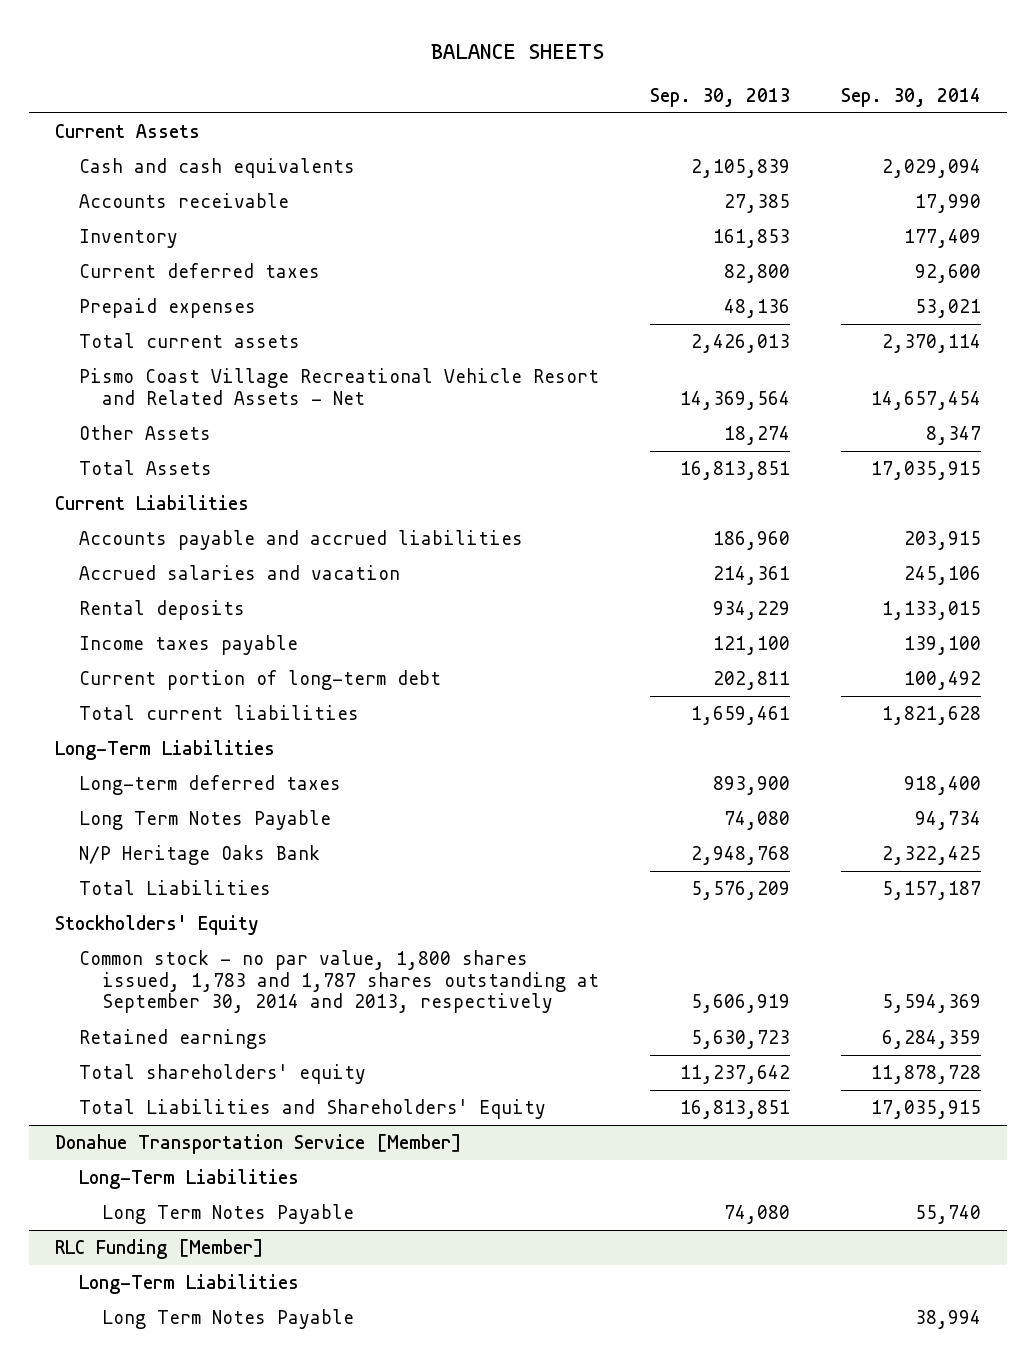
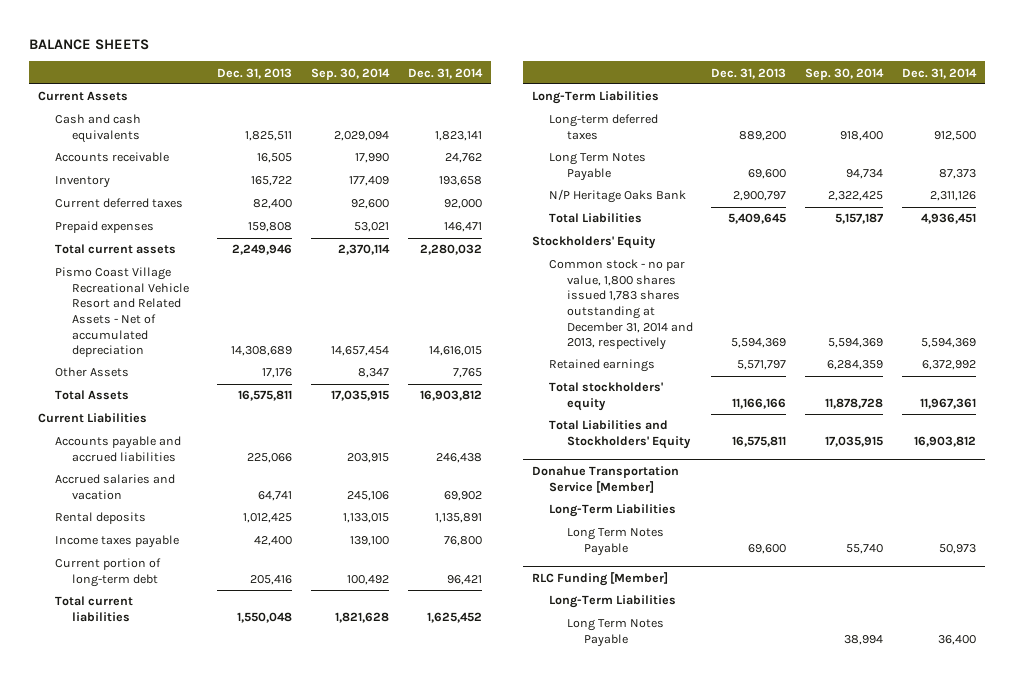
[650,87,791,107] Sep. 30, 2013 -> none
none -> [217,67,293,79] Dec. 31, 2013
none -> [407,67,483,79] Dec. 31, 2014
[78,368,599,405] Pismo Coast Village Recreational Vehicle Resort and Related Assets - Net -> [55,267,190,358] Pismo Coast Village Recreational Vehicle Resort and Related Assets - Net of accumulated depreciation
[78,950,600,1014] Common stock - no par value, 1,800 shares issued, 1,783 and 1,787 shares outstanding at September 30, 2014 and 2013, respectively -> [549,259,693,351] Common stock - no par value, 1,800 shares issued 1,783 shares outstanding at December 31, 2014 and 2013, respectively
[78,1064,366,1085] Total shareholders' equity -> [549,382,664,411] Total stockholders' equity
[78,1099,546,1120] Total Liabilities and Shareholders' Equity -> [549,420,691,449] Total Liabilities and Stockholders' Equity

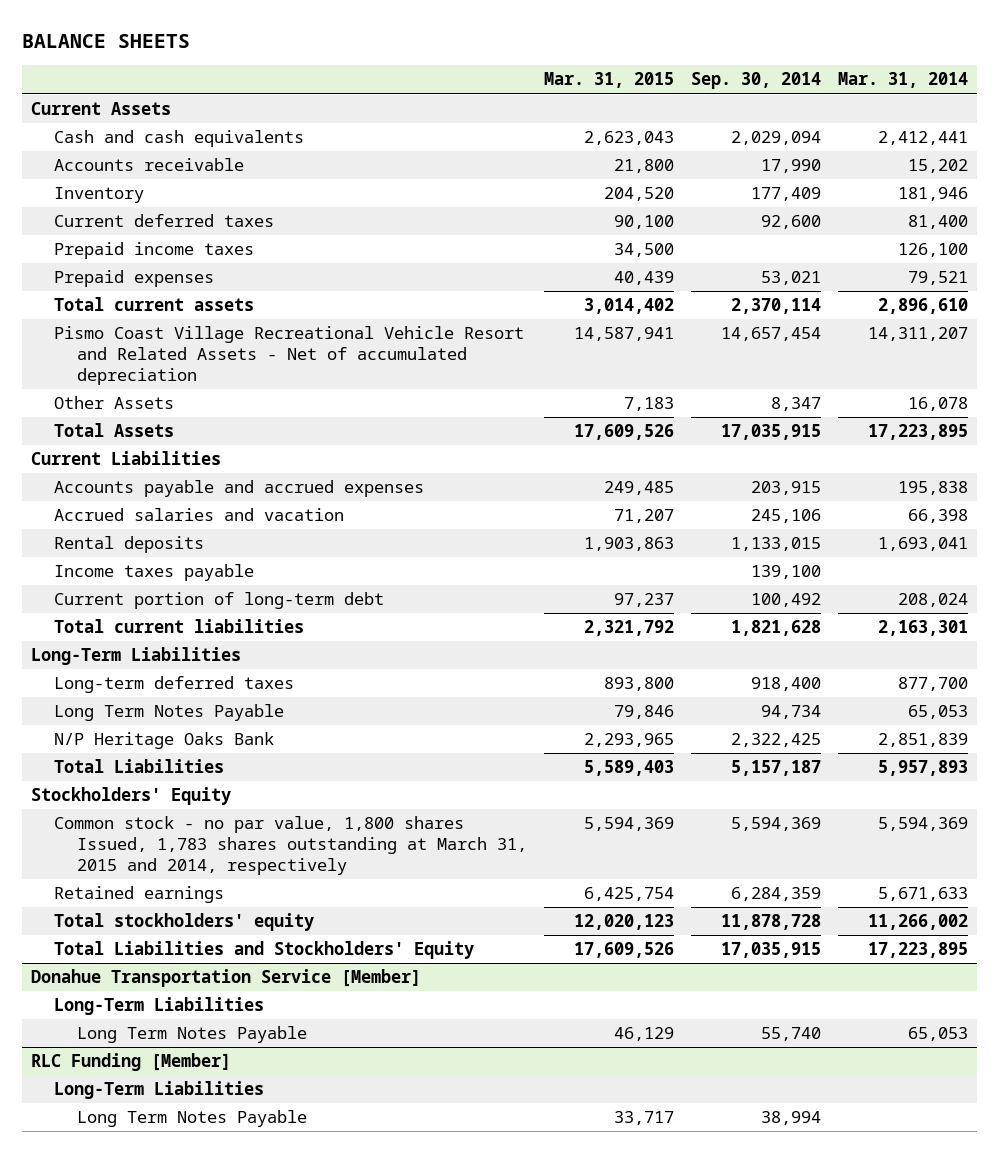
[217,67,293,79] Dec. 31, 2013 -> none
[407,67,483,79] Dec. 31, 2014 -> none
none -> [543,72,674,89] Mar. 31, 2015
none -> [838,72,969,89] Mar. 31, 2014
none -> [53,242,254,260] Prepaid income taxes
[55,436,182,462] Accounts payable and accrued liabilities -> [53,480,424,498] Accounts payable and accrued expenses
[549,259,693,351] Common stock - no par value, 1,800 shares issued 1,783 shares outstanding at December 31, 2014 and 2013, respectively -> [53,816,527,876] Common stock - no par value, 1,800 shares Issued, 1,783 shares outstanding at March 31, 2015 and 2014, respectively

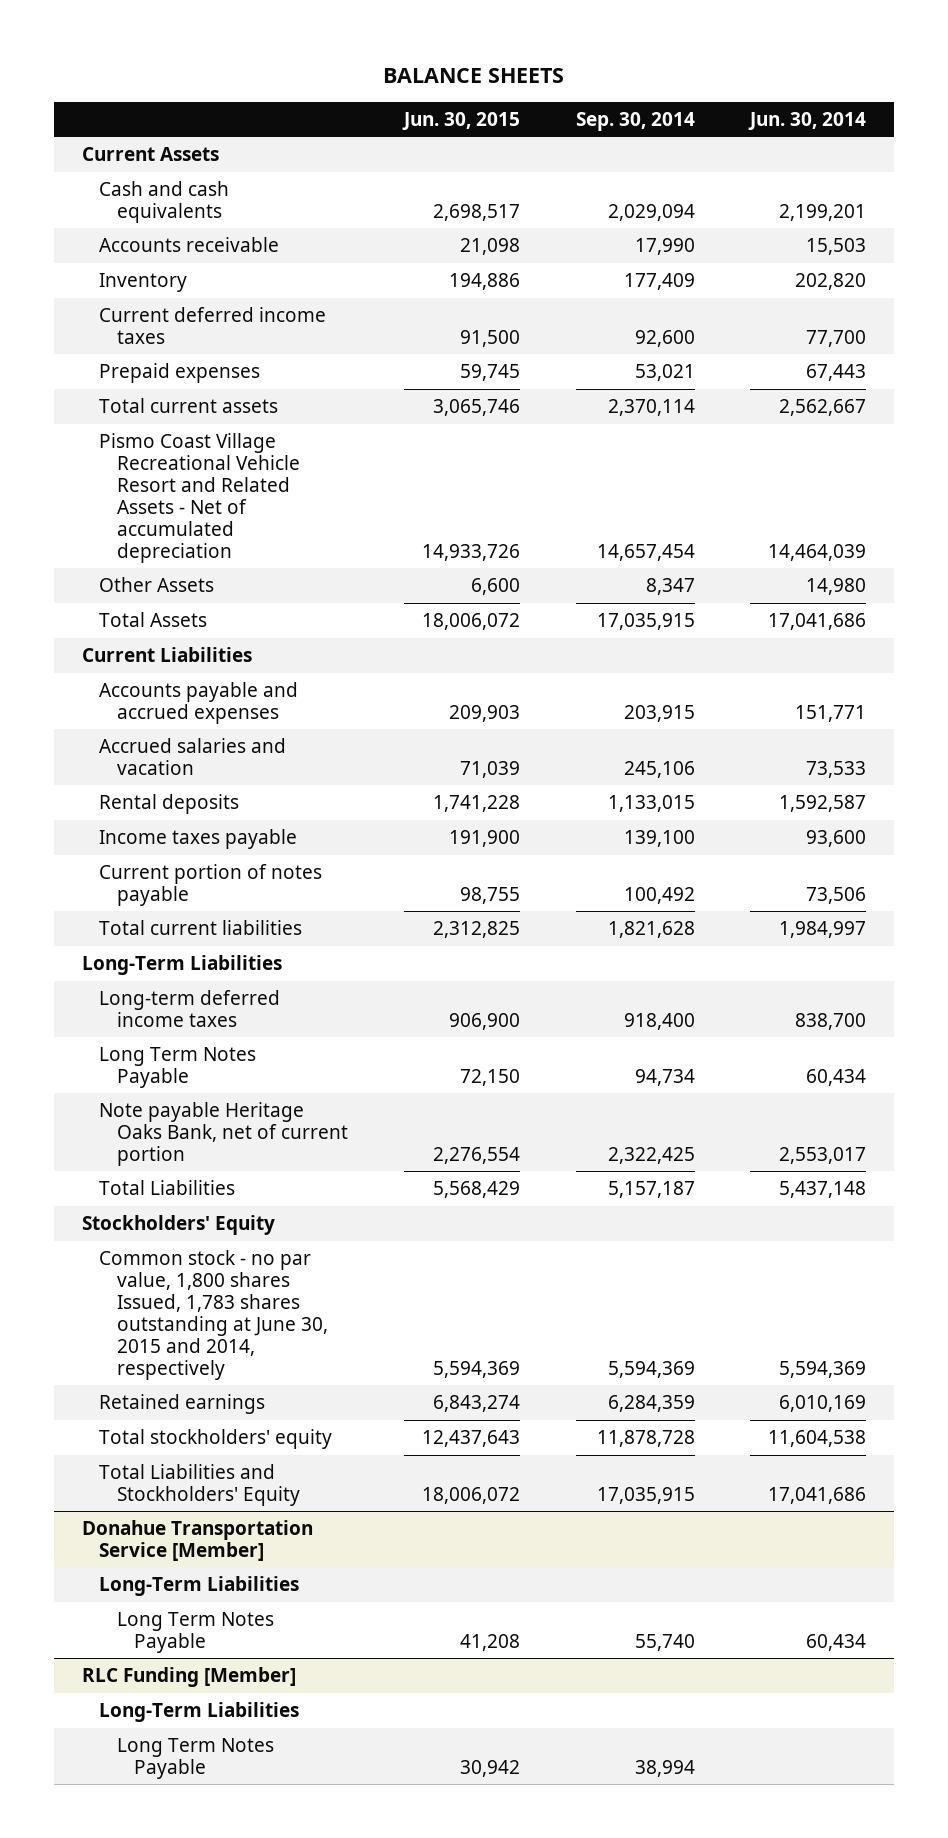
[543,72,674,89] Mar. 31, 2015 -> none
[838,72,969,89] Mar. 31, 2014 -> none
none -> [401,111,520,130] Jun. 30, 2015
none -> [748,111,867,130] Jun. 30, 2014
[53,242,254,260] Prepaid income taxes -> none
[53,214,274,228] Current deferred taxes -> [99,307,327,344] Current deferred income taxes
[53,592,384,610] Current portion of long-term debt -> [99,864,323,906] Current portion of notes payable
[53,676,294,694] Long-term deferred taxes -> [99,990,281,1027] Long-term deferred income taxes
[53,732,274,750] N/P Heritage Oaks Bank -> [99,1102,348,1166] Note payable Heritage Oaks Bank, net of current portion
[53,816,527,876] Common stock - no par value, 1,800 shares Issued, 1,783 shares outstanding at March 31, 2015 and 2014, respectively -> [99,1250,328,1380] Common stock - no par value, 1,800 shares Issued, 1,783 shares outstanding at June 30, 2015 and 2014, respectively

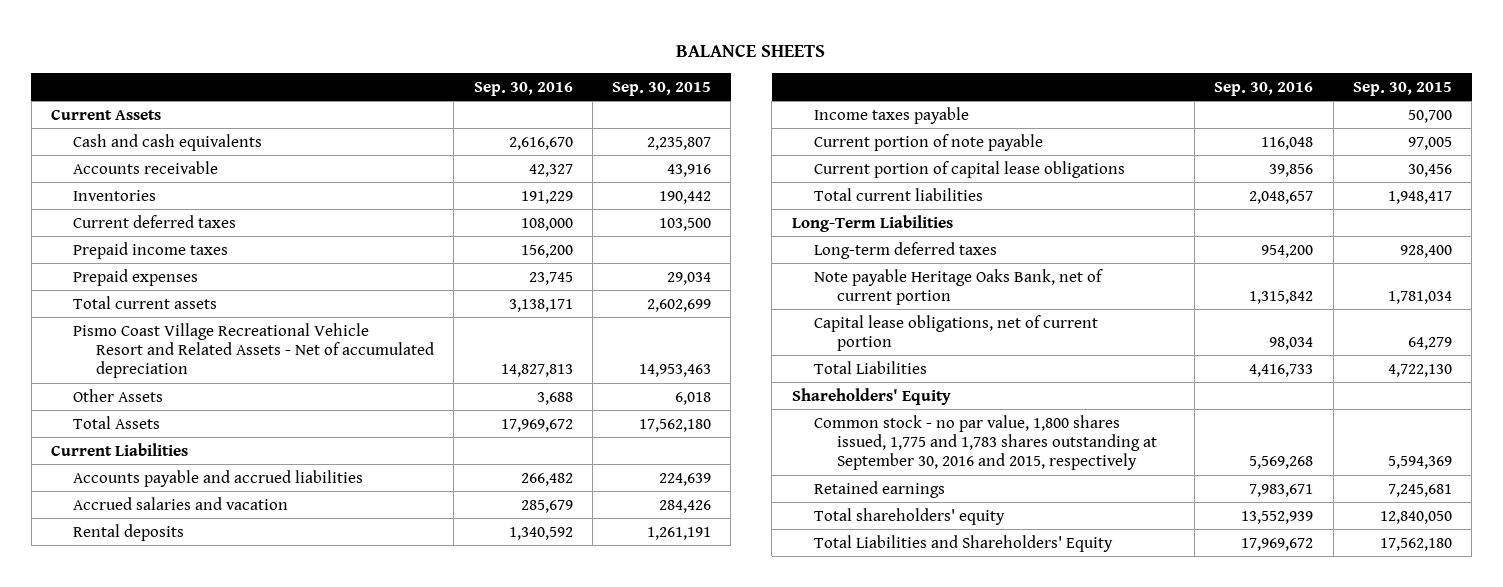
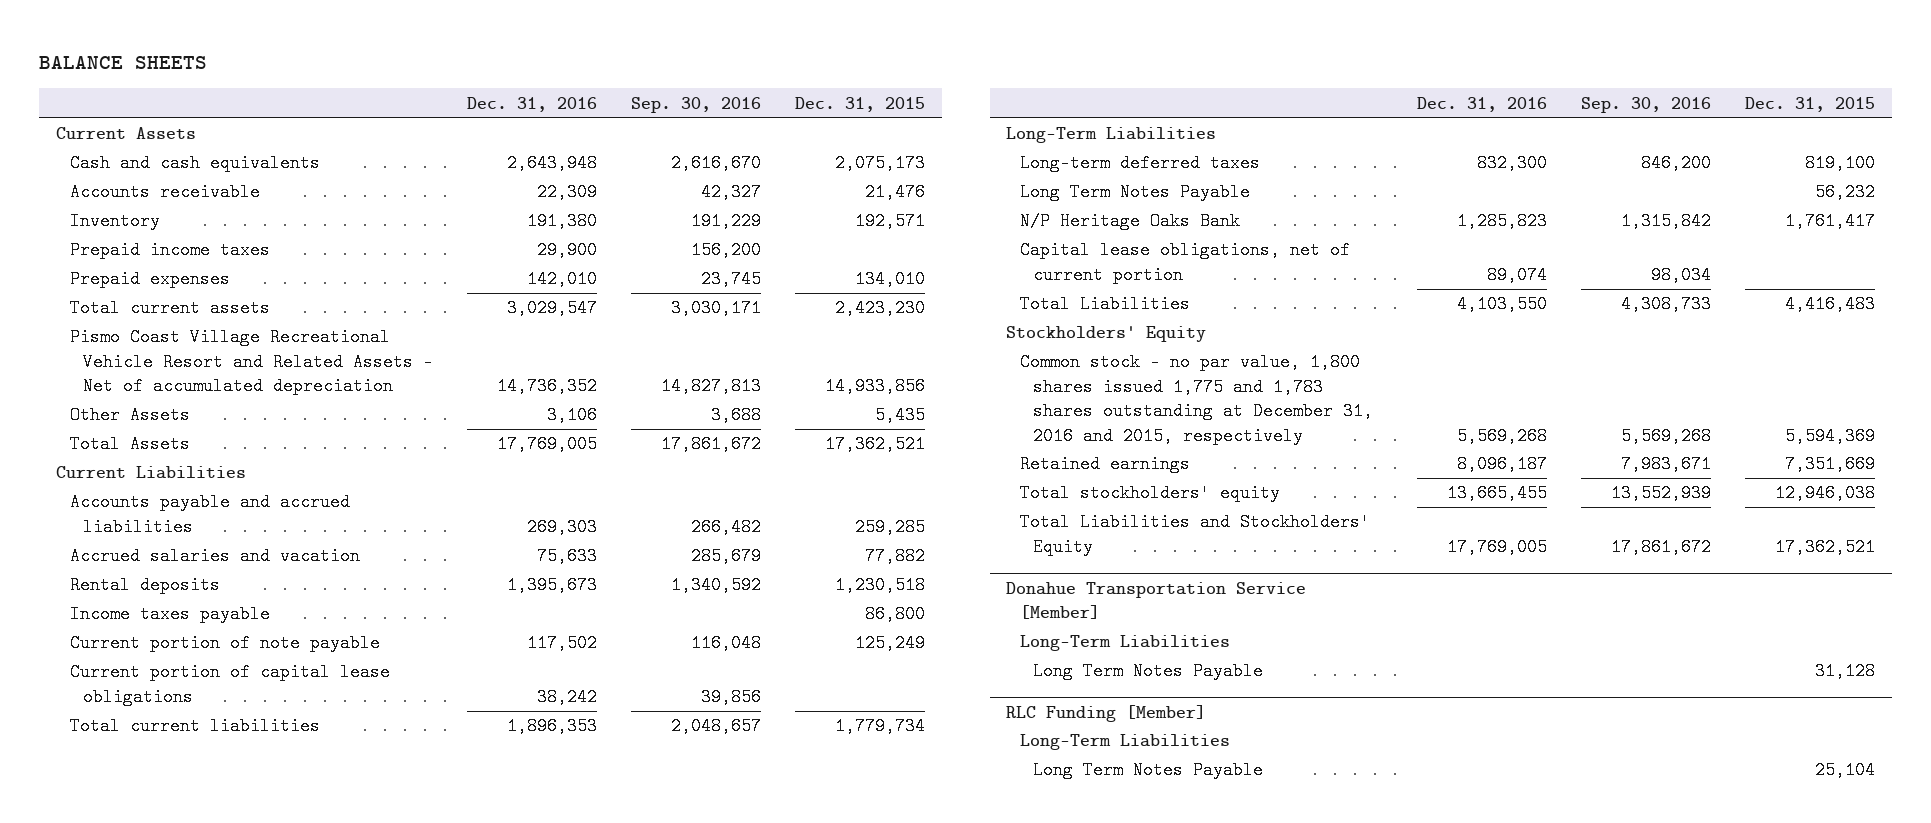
[612,81,712,96] Sep. 30, 2015 -> none
none -> [467,96,598,112] Dec. 31, 2016
none -> [794,96,925,112] Dec. 31, 2015
[73,214,237,228] Current deferred taxes -> none
[73,189,157,201] Inventories -> [69,212,160,231] Inventory
[508,298,573,312] 3,138,171 -> [670,299,761,318] 3,030,171
[500,418,573,432] 17,969,672 -> [660,435,761,454] 17,861,672
[1261,244,1314,258] 954,200 -> [1641,154,1712,173] 846,200
none -> [1019,183,1250,202] Long Term Notes Payable
[814,268,1104,305] Note payable Heritage Oaks Bank, net of current portion -> [1019,212,1240,231] N/P Heritage Oaks Bank
[1249,363,1314,377] 4,416,733 -> [1621,295,1712,314] 4,308,733
[791,387,951,405] Shareholders' Equity -> [1006,326,1207,343] Stockholders' Equity
[814,414,1157,471] Common stock - no par value, 1,800 shares issued, 1,775 and 1,783 shares outstanding at September 30, 2016 and 2015, respectively -> [1019,353,1374,445] Common stock - no par value, 1,800 shares issued 1,775 and 1,783 shares outstanding at December 31, 2016 and 2015, respectively
[814,507,1006,525] Total shareholders' equity -> [1019,484,1280,503] Total stockholders' equity
[814,534,1114,552] Total Liabilities and Shareholders' Equity -> [1019,513,1370,556] Total Liabilities and Stockholders' Equity
[1241,537,1314,551] 17,969,672 -> [1611,537,1712,556] 17,861,672
none -> [1006,581,1307,620] Donahue Transportation Service [Member]
none -> [1019,635,1230,652] Long-Term Liabilities
none -> [1033,662,1264,681] Long Term Notes Payable
none -> [1006,704,1207,722] RLC Funding [Member]
none -> [1019,734,1230,751] Long-Term Liabilities
none -> [1033,761,1264,780] Long Term Notes Payable

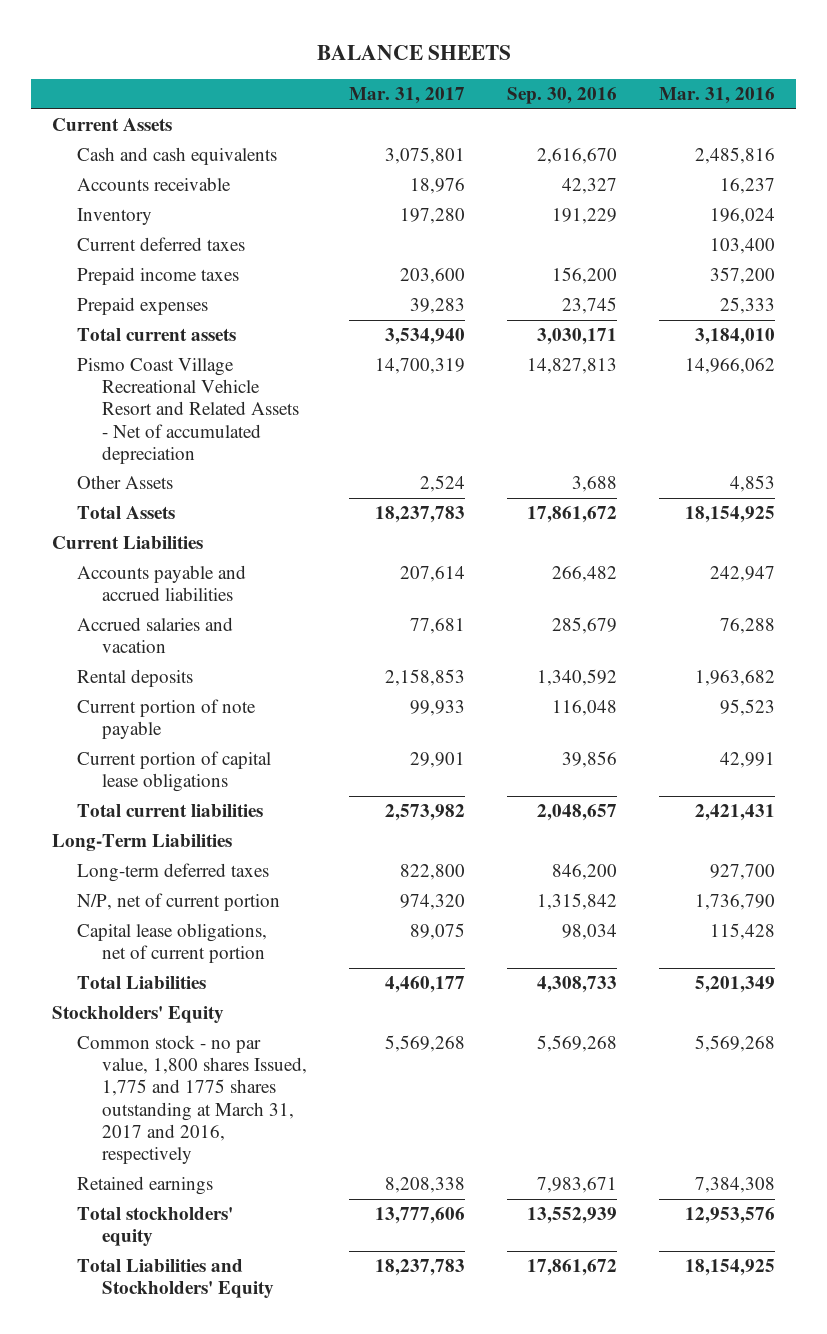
[467,96,598,112] Dec. 31, 2016 -> none
[794,96,925,112] Dec. 31, 2015 -> none
none -> [349,87,466,105] Mar. 31, 2017
none -> [659,87,776,105] Mar. 31, 2016
none -> [77,237,246,252] Current deferred taxes
[69,605,270,624] Income taxes payable -> none
[1019,183,1250,202] Long Term Notes Payable -> none
[1019,212,1240,231] N/P Heritage Oaks Bank -> [77,893,281,912] N/P, net of current portion
[1019,353,1374,445] Common stock - no par value, 1,800 shares issued 1,775 and 1,783 shares outstanding at December 31, 2016 and 2015, respectively -> [77,1035,308,1164] Common stock - no par value, 1,800 shares Issued, 1,775 and 1775 shares outstanding at March 31, 2017 and 2016, respectively
[1006,581,1307,620] Donahue Transportation Service [Member] -> none
[1019,635,1230,652] Long-Term Liabilities -> none
[1033,662,1264,681] Long Term Notes Payable -> none
[1006,704,1207,722] RLC Funding [Member] -> none
[1019,734,1230,751] Long-Term Liabilities -> none
[1033,761,1264,780] Long Term Notes Payable -> none

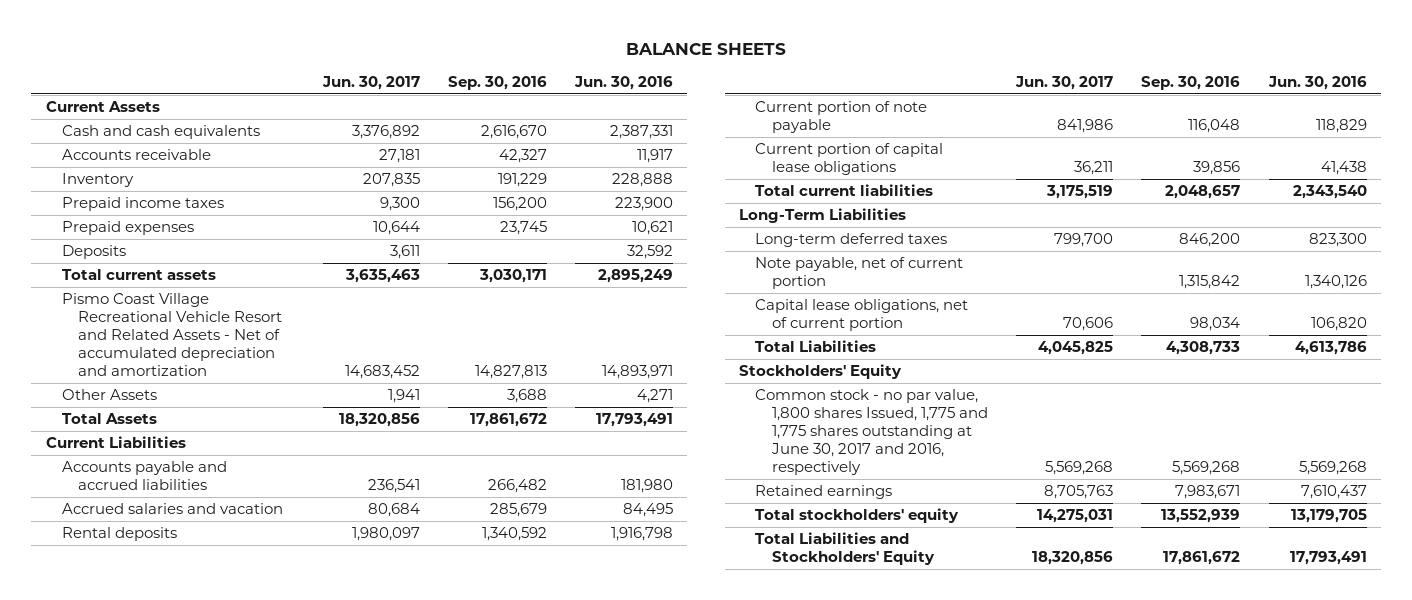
[349,87,466,105] Mar. 31, 2017 -> none
[659,87,776,105] Mar. 31, 2016 -> none
none -> [321,75,420,90] Jun. 30, 2017
none -> [574,75,674,90] Jun. 30, 2016
[77,237,246,252] Current deferred taxes -> none
none -> [61,245,126,260] Deposits
[77,358,300,464] Pismo Coast Village Recreational Vehicle Resort and Related Assets - Net of accumulated depreciation -> [61,293,283,376] Pismo Coast Village Recreational Vehicle Resort and Related Assets - Net of accumulated depreciation and amortization
[77,893,281,912] N/P, net of current portion -> [755,257,964,290] Note payable, net of current portion
[77,1035,308,1164] Common stock - no par value, 1,800 shares Issued, 1,775 and 1775 shares outstanding at March 31, 2017 and 2016, respectively -> [755,389,988,475] Common stock - no par value, 1,800 shares Issued, 1,775 and 1,775 shares outstanding at June 30, 2017 and 2016, respectively

